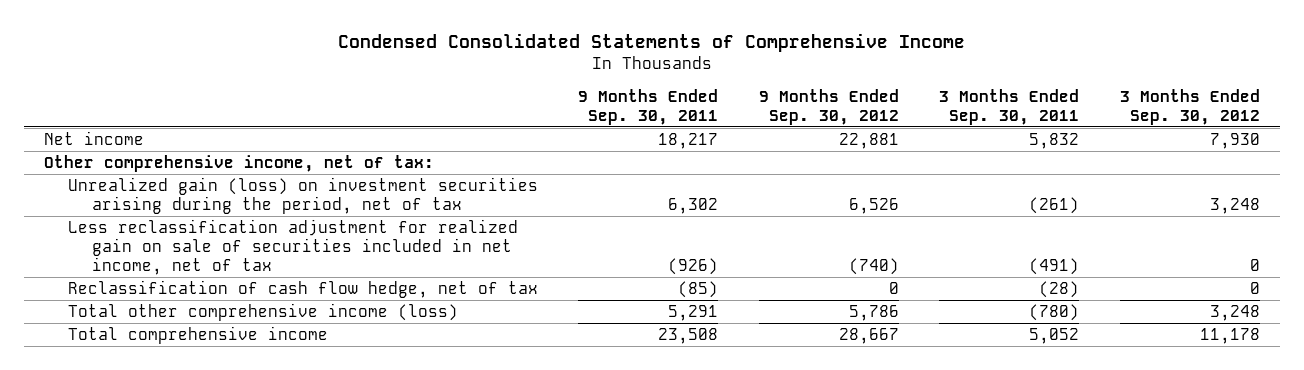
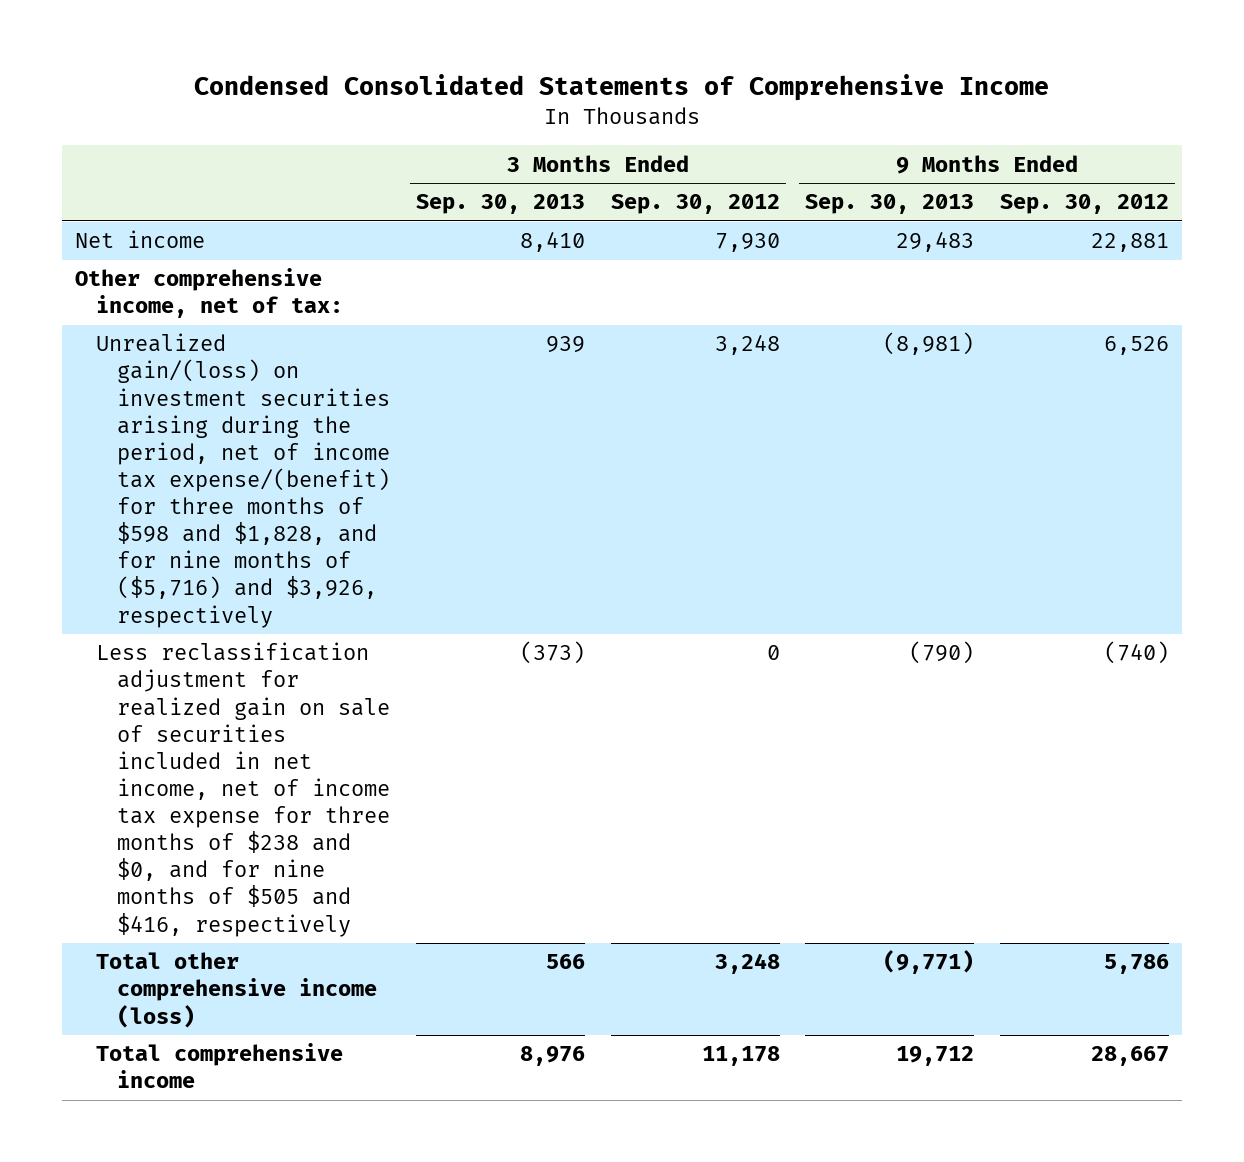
[578,89,719,125] 9 Months Ended Sep. 30, 2011 -> none
[939,89,1080,125] 3 Months Ended Sep. 30, 2011 -> none
none -> [415,194,585,215] Sep. 30, 2013
none -> [805,194,975,215] Sep. 30, 2013
[67,280,538,299] Reclassification of cash flow hedge, net of tax -> none
[67,177,538,214] Unrealized gain (loss) on investment securities arising during the period, net of tax -> [95,333,391,628] Unrealized gain/(loss) on investment securities arising during the period, net of income tax expense/(benefit) for three months of $598 and $1,828, and for nine months of ($5,716) and $3,926, respectively
[67,219,518,275] Less reclassification adjustment for realized gain on sale of securities included in net income, net of tax -> [95,642,391,937] Less reclassification adjustment for realized gain on sale of securities included in net income, net of income tax expense for three months of $238 and $0, and for nine months of $505 and $416, respectively

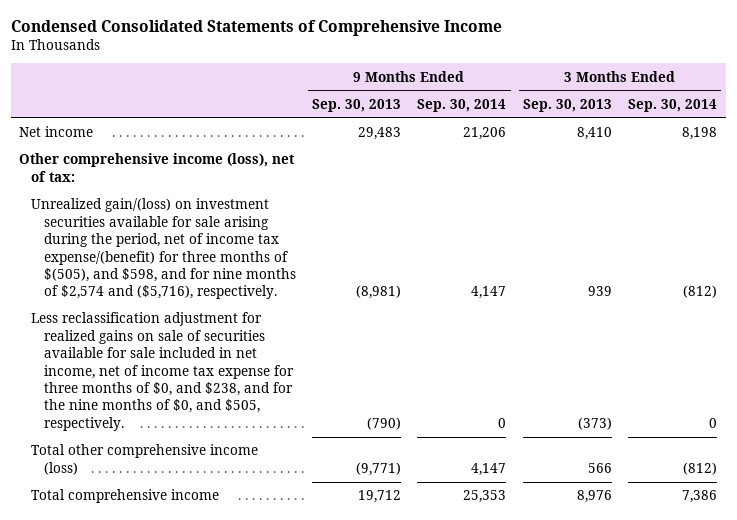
[610,194,780,215] Sep. 30, 2012 -> none
[999,194,1169,215] Sep. 30, 2012 -> none
none -> [417,99,507,113] Sep. 30, 2014
none -> [628,99,718,113] Sep. 30, 2014
[74,268,343,319] Other comprehensive income, net of tax: -> [19,153,296,182] Other comprehensive income (loss), net of tax:
[95,333,391,628] Unrealized gain/(loss) on investment securities arising during the period, net of income tax expense/(benefit) for three months of $598 and $1,828, and for nine months of ($5,716) and $3,926, respectively -> [31,198,296,300] Unrealized gain/(loss) on investment securities available for sale arising during the period, net of income tax expense/(benefit) for three months of $(505), and $598, and for nine months of $2,574 and ($5,716), respectively.
[95,642,391,937] Less reclassification adjustment for realized gain on sale of securities included in net income, net of income tax expense for three months of $238 and $0, and for nine months of $505 and $416, respectively -> [31,312,294,431] Less reclassification adjustment for realized gains on sale of securities available for sale included in net income, net of income tax expense for three months of $0, and $238, and for the nine months of $0, and $505, respectively.

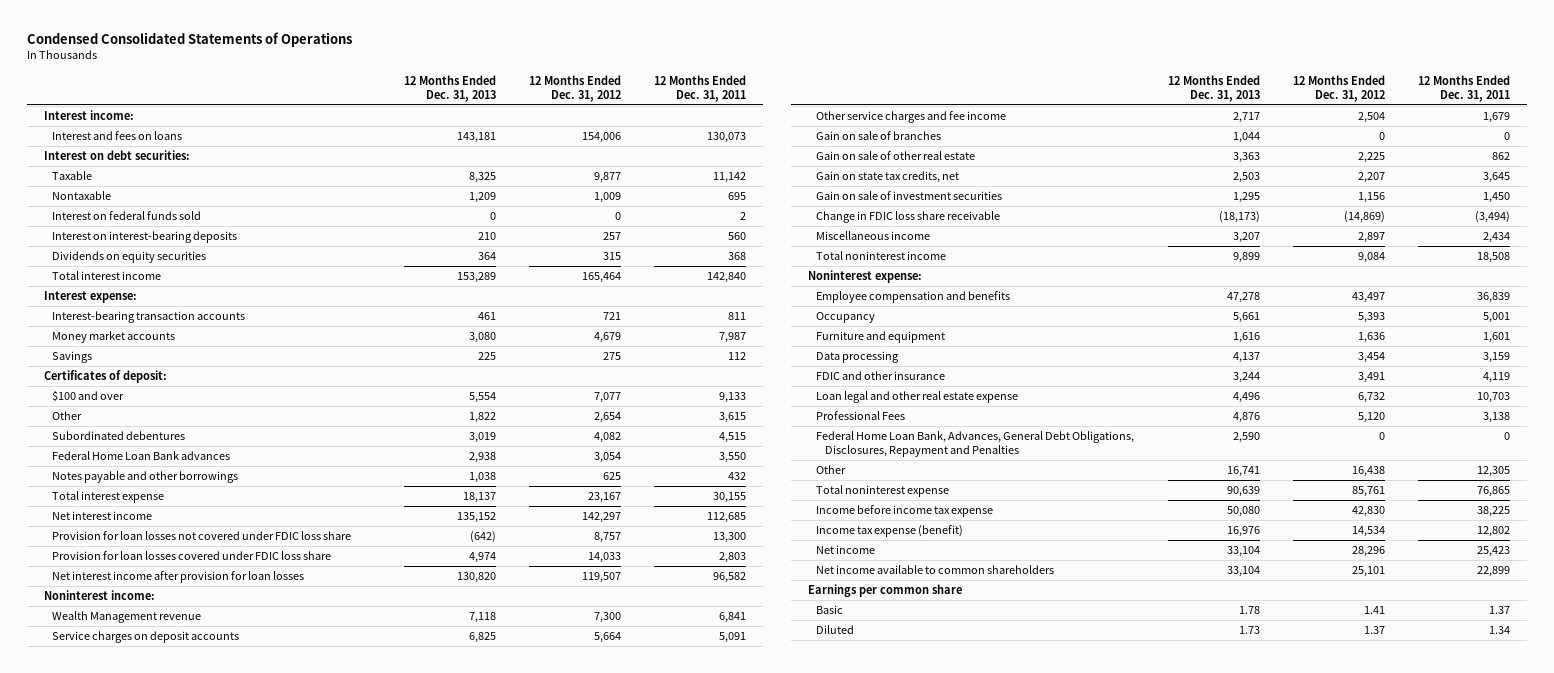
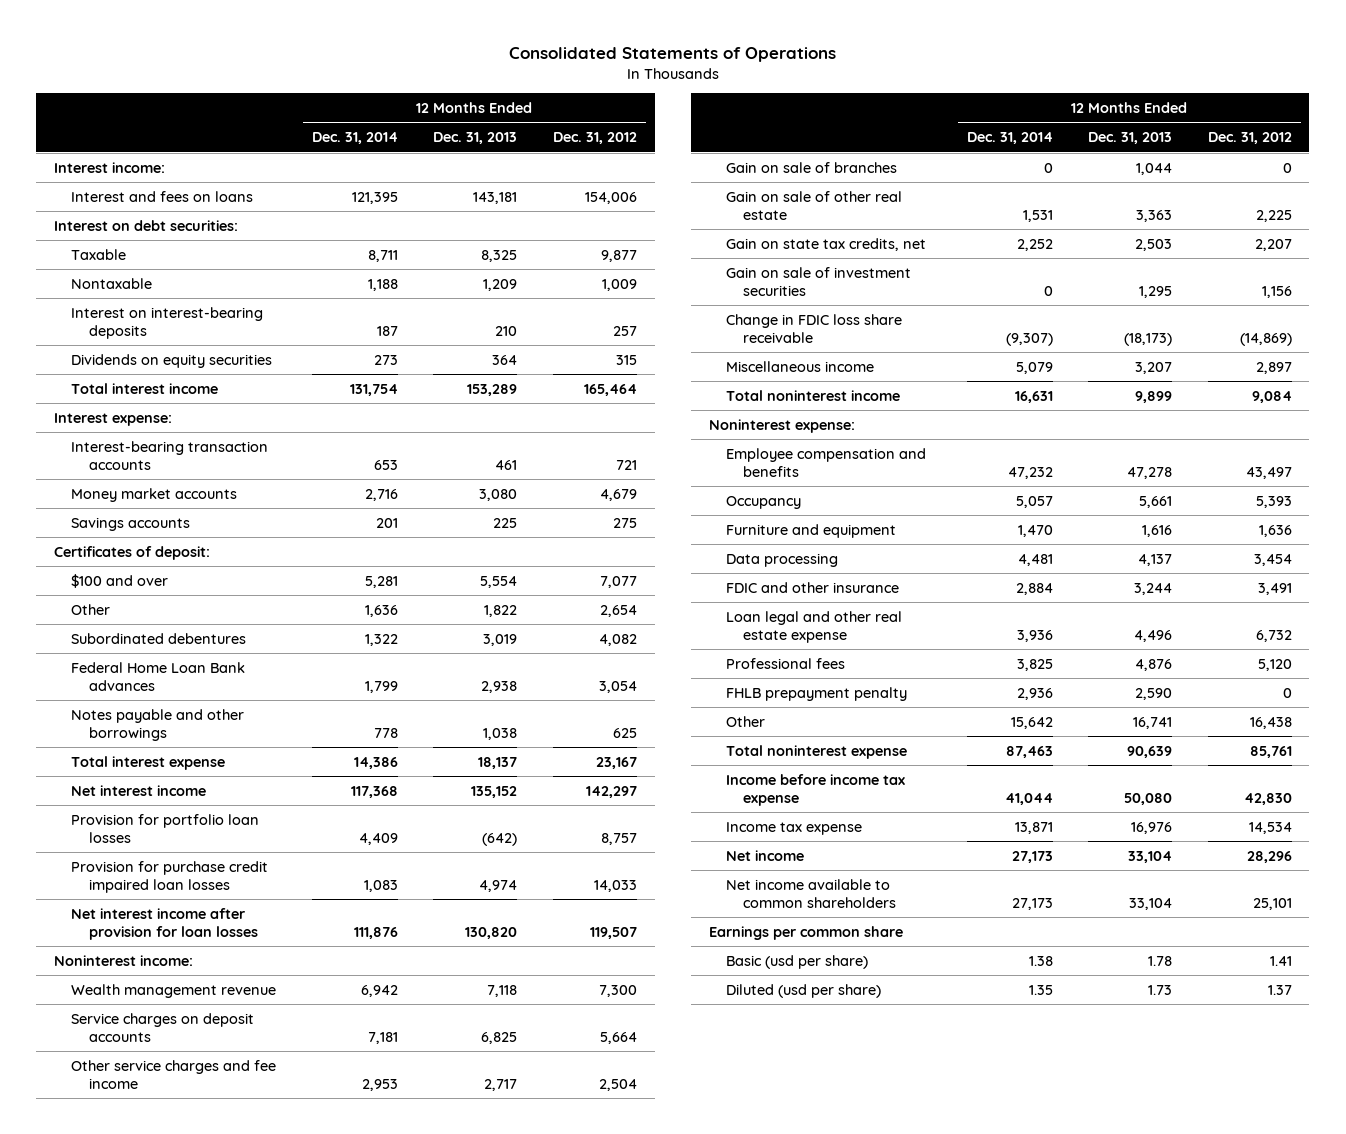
[26,32,352,48] Condensed Consolidated Statements of Operations -> [508,47,836,63] Consolidated Statements of Operations
[654,74,747,102] 12 Months Ended Dec. 31, 2011 -> none
none -> [311,132,398,145] Dec. 31, 2014
[52,211,202,221] Interest on federal funds sold -> none
[52,351,93,364] Savings -> [71,516,191,531] Savings accounts
[52,531,352,541] Provision for loan losses not covered under FDIC loss share -> [71,813,260,843] Provision for portfolio loan losses
[52,551,332,561] Provision for loan losses covered under FDIC loss share -> [71,860,269,893] Provision for purchase credit impaired loan losses
[52,611,202,624] Wealth Management revenue -> [71,983,277,998] Wealth management revenue
[816,411,906,421] Professional Fees -> [726,657,846,669] Professional fees
[816,431,1135,458] Federal Home Loan Bank, Advances, General Debt Obligations, Disclosures, Repayment and Penalties -> [726,686,908,701] FHLB prepayment penalty
[816,525,964,538] Income tax expense (benefit) -> [726,821,863,835] Income tax expense
[816,605,844,615] Basic -> [726,954,869,969] Basic (usd per share)
[816,625,855,635] Diluted -> [726,983,882,998] Diluted (usd per share)

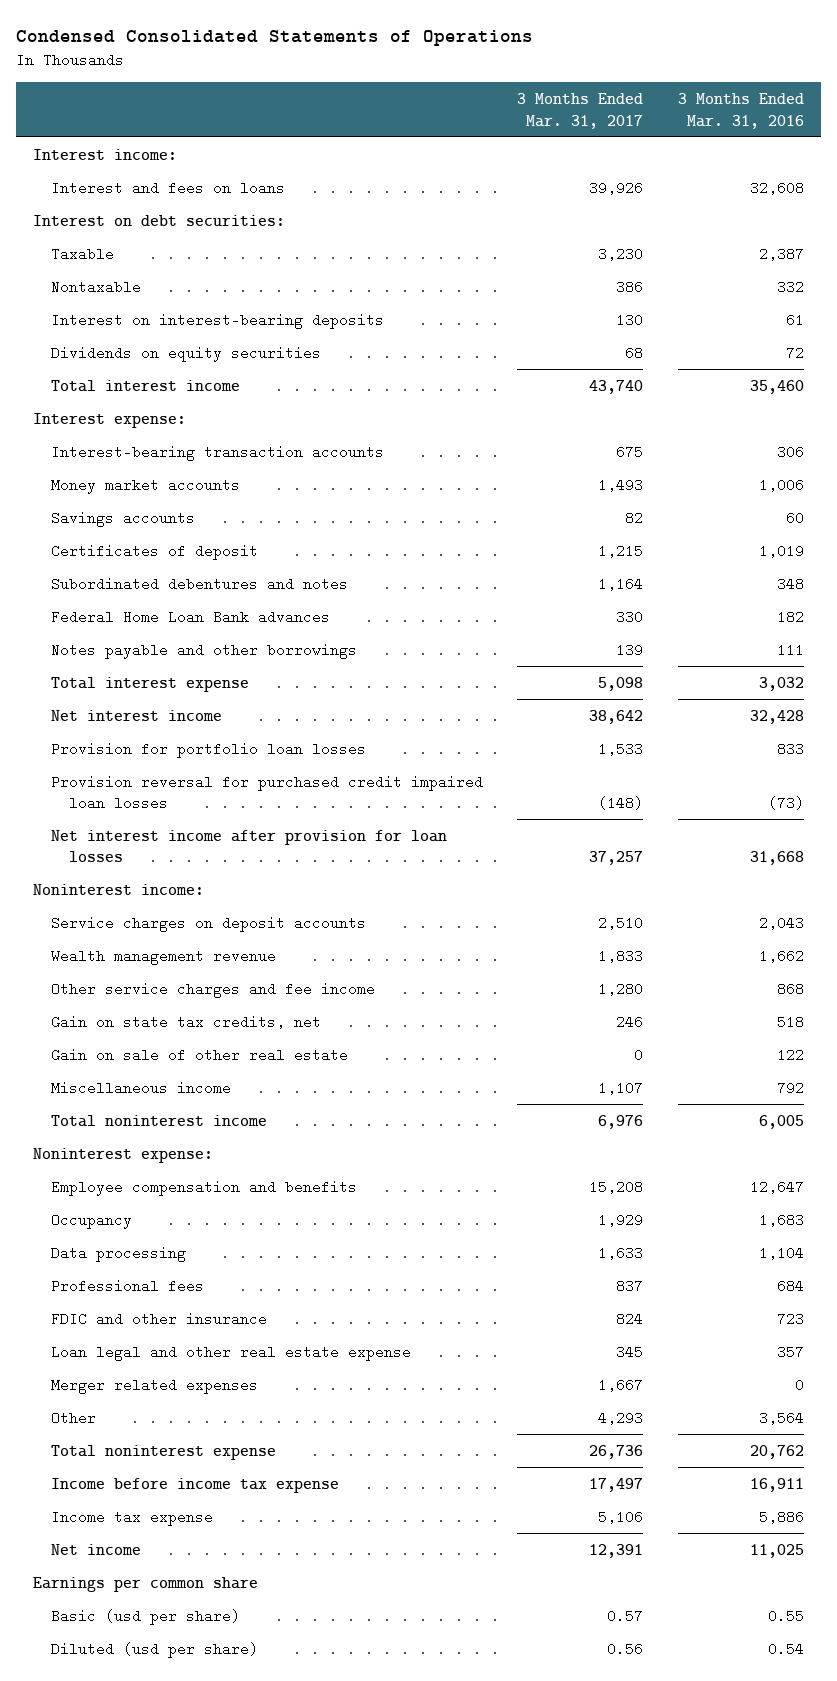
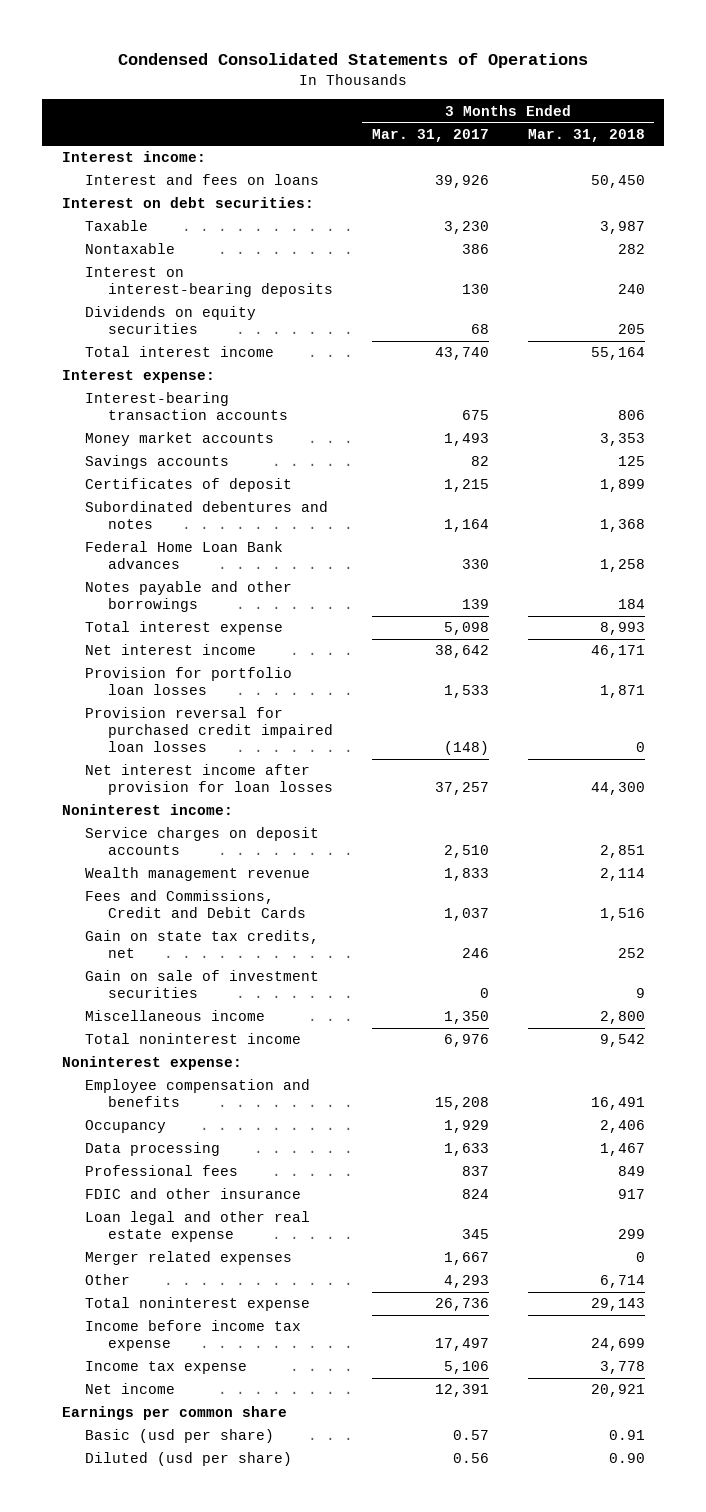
[677,92,804,129] 3 Months Ended Mar. 31, 2016 -> none
none -> [527,128,645,142] Mar. 31, 2018
[50,981,375,998] Other service charges and fee income -> none
none -> [85,890,307,919] Fees and Commissions, Credit and Debit Cards
[50,1047,348,1062] Gain on sale of other real estate -> none
none -> [85,970,320,999] Gain on sale of investment securities
[598,1080,644,1095] 1,107 -> [443,1011,489,1025] 1,350

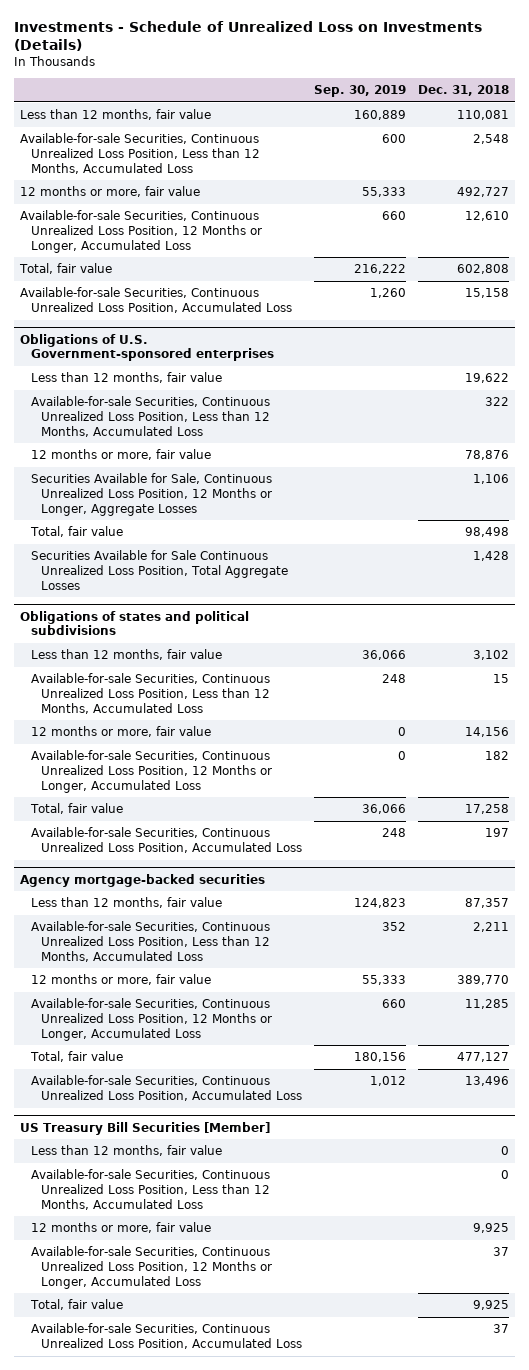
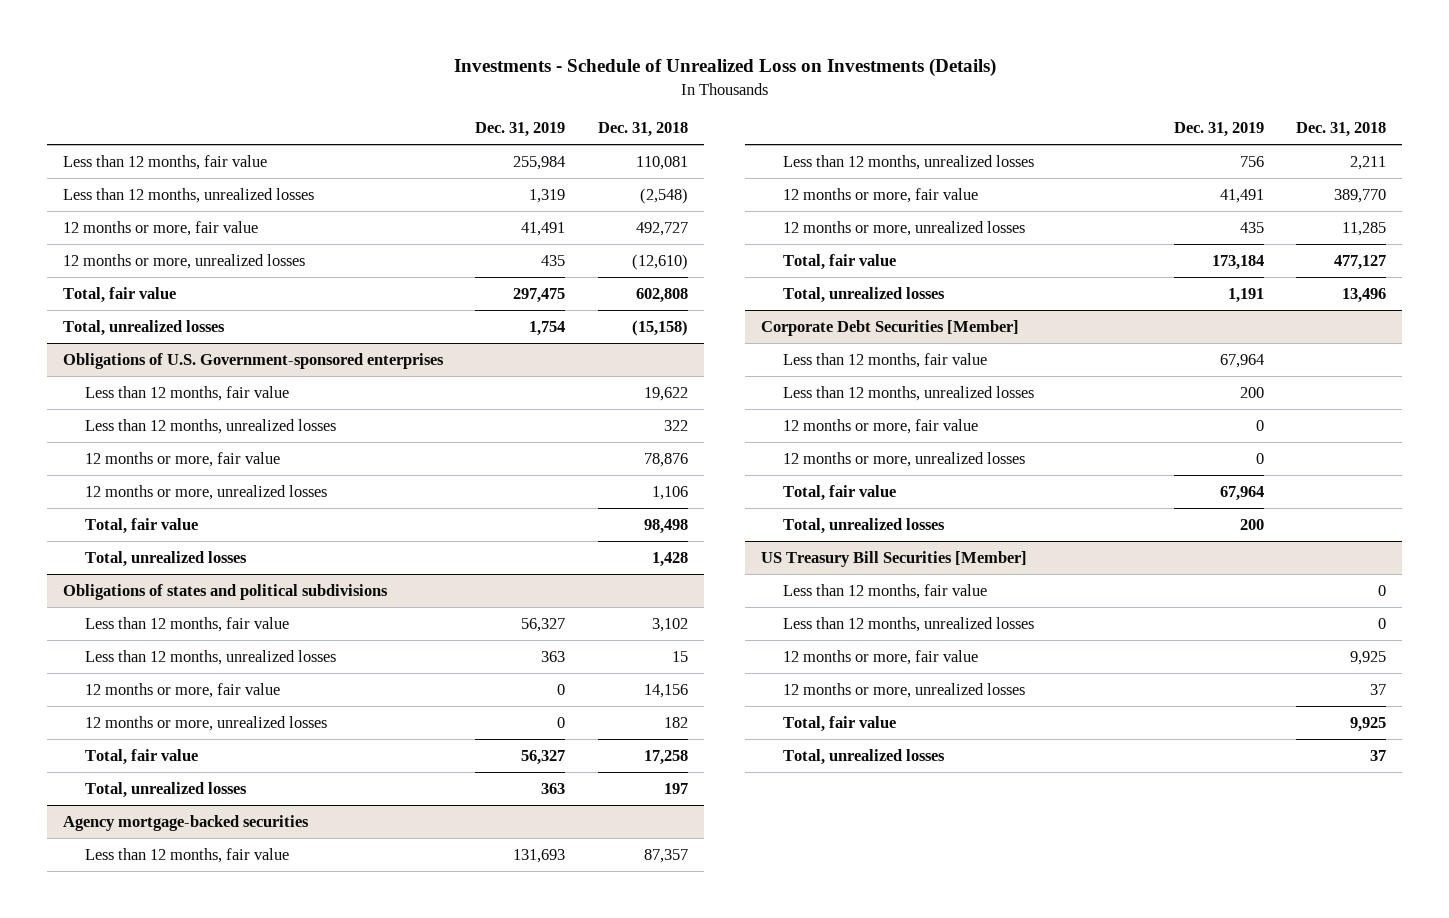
[314,85,407,98] Sep. 30, 2019 -> none
none -> [475,121,566,137] Dec. 31, 2019
[20,133,260,174] Available-for-sale Securities, Continuous Unrealized Loss Position, Less than 12 Months, Accumulated Loss -> none
none -> [63,187,315,203] Less than 12 months, unrealized losses
[20,210,262,253] Available-for-sale Securities, Continuous Unrealized Loss Position, 12 Months or Longer, Accumulated Loss -> none
none -> [63,253,306,269] 12 months or more, unrealized losses
[20,287,292,313] Available-for-sale Securities, Continuous Unrealized Loss Position, Accumulated Loss -> none
none -> [63,319,226,336] Total, unrealized losses
[30,396,271,437] Available-for-sale Securities, Continuous Unrealized Loss Position, Less than 12 Months, Accumulated Loss -> [84,418,336,434] Less than 12 months, unrealized losses
[30,473,273,516] Securities Available for Sale, Continuous Unrealized Loss Position, 12 Months or Longer, Aggregate Losses -> [84,484,327,500] 12 months or more, unrealized losses
[30,550,289,590] Securities Available for Sale Continuous Unrealized Loss Position, Total Aggregate Losses -> [84,550,247,567] Total, unrealized losses
[30,673,271,714] Available-for-sale Securities, Continuous Unrealized Loss Position, Less than 12 Months, Accumulated Loss -> none
none -> [84,649,336,665] Less than 12 months, unrealized losses
[30,750,273,793] Available-for-sale Securities, Continuous Unrealized Loss Position, 12 Months or Longer, Accumulated Loss -> [84,715,327,731] 12 months or more, unrealized losses
[30,827,303,853] Available-for-sale Securities, Continuous Unrealized Loss Position, Accumulated Loss -> [84,781,247,798] Total, unrealized losses
[30,921,271,962] Available-for-sale Securities, Continuous Unrealized Loss Position, Less than 12 Months, Accumulated Loss -> [782,154,1034,170] Less than 12 months, unrealized losses
[30,998,273,1041] Available-for-sale Securities, Continuous Unrealized Loss Position, 12 Months or Longer, Accumulated Loss -> [782,220,1025,236] 12 months or more, unrealized losses
[30,1075,303,1101] Available-for-sale Securities, Continuous Unrealized Loss Position, Accumulated Loss -> [782,286,945,303] Total, unrealized losses
none -> [761,319,1020,336] Corporate Debt Securities [Member]
none -> [782,352,987,368] Less than 12 months, fair value
none -> [782,385,1034,401] Less than 12 months, unrealized losses
none -> [782,418,978,434] 12 months or more, fair value
none -> [782,451,1025,467] 12 months or more, unrealized losses
none -> [782,484,896,501] Total, fair value
none -> [782,517,945,534] Total, unrealized losses
[30,1169,271,1210] Available-for-sale Securities, Continuous Unrealized Loss Position, Less than 12 Months, Accumulated Loss -> none
none -> [782,616,1034,632] Less than 12 months, unrealized losses
[30,1246,273,1289] Available-for-sale Securities, Continuous Unrealized Loss Position, 12 Months or Longer, Accumulated Loss -> none
none -> [782,682,1025,698] 12 months or more, unrealized losses
[30,1323,303,1349] Available-for-sale Securities, Continuous Unrealized Loss Position, Accumulated Loss -> none
none -> [782,748,945,765] Total, unrealized losses

